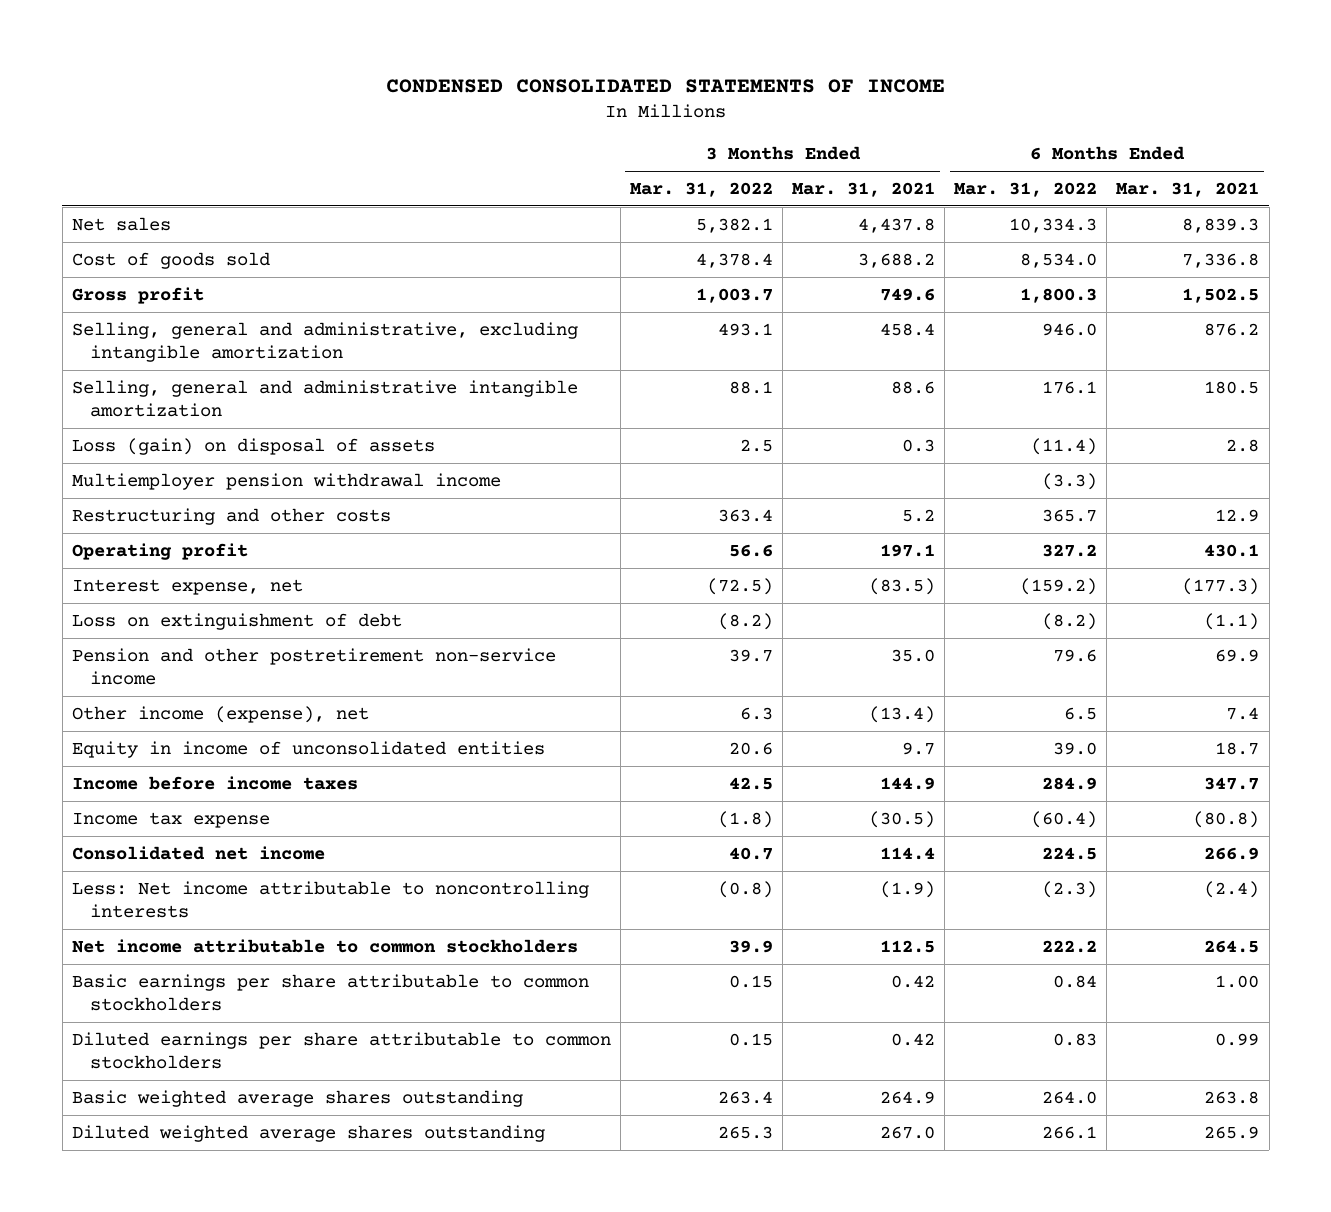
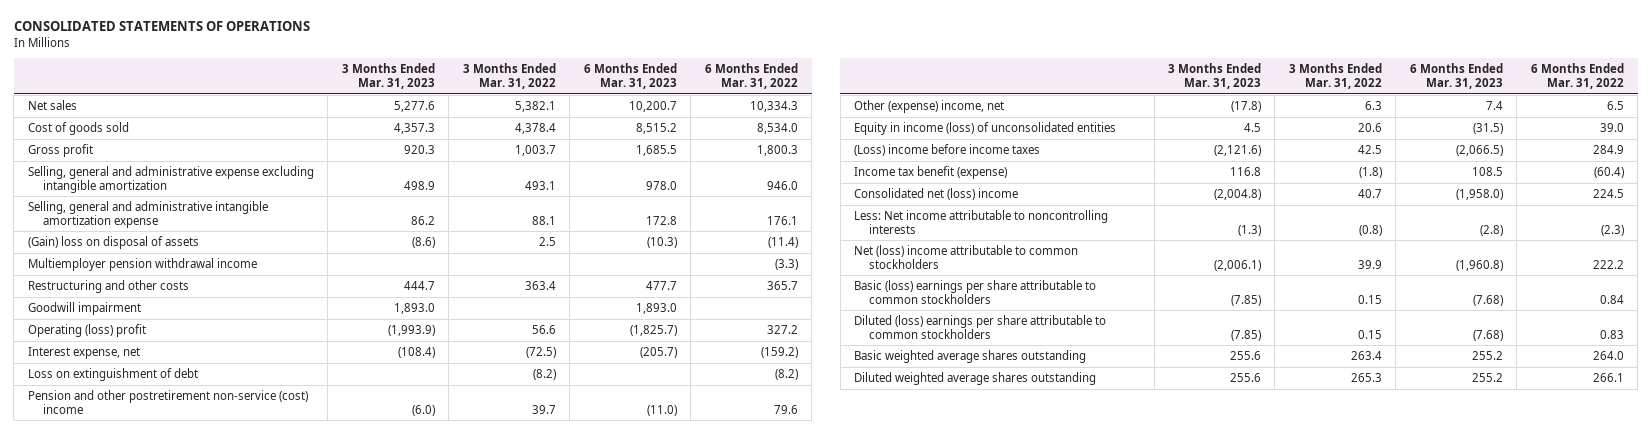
[385,78,945,93] CONDENSED CONSOLIDATED STATEMENTS OF INCOME -> [13,21,310,32] CONSOLIDATED STATEMENTS OF OPERATIONS
[792,181,936,197] Mar. 31, 2021 -> none
[1116,181,1260,197] Mar. 31, 2021 -> none
none -> [341,62,435,89] 3 Months Ended Mar. 31, 2023
none -> [583,62,677,89] 6 Months Ended Mar. 31, 2023
[71,321,578,363] Selling, general and administrative, excluding intangible amortization -> [27,165,314,193] Selling, general and administrative expense excluding intangible amortization
[71,379,578,418] Selling, general and administrative intangible amortization -> [27,200,268,228] Selling, general and administrative intangible amortization expense
[71,437,435,455] Loss (gain) on disposal of assets -> [27,235,199,249] (Gain) loss on disposal of assets
none -> [27,301,141,315] Goodwill impairment
[71,542,248,560] Operating profit -> [27,323,146,337] Operating (loss) profit
[71,647,556,686] Pension and other postretirement non-service income -> [27,389,308,414] Pension and other postretirement non-service (cost) income
[71,705,369,723] Other income (expense), net -> [854,99,1005,113] Other (expense) income, net
[71,740,545,758] Equity in income of unconsolidated entities -> [854,121,1117,135] Equity in income (loss) of unconsolidated entities
[71,775,358,790] Income before income taxes -> [854,143,1041,156] (Loss) income before income taxes
[71,811,270,828] Income tax expense -> [854,165,1008,179] Income tax benefit (expense)
[71,845,325,860] Consolidated net income -> [854,187,1019,200] Consolidated net (loss) income
[71,938,578,953] Net income attributable to common stockholders -> [854,244,1079,269] Net (loss) income attributable to common stockholders
[71,973,589,1012] Basic earnings per share attributable to common stockholders -> [854,279,1097,304] Basic (loss) earnings per share attributable to common stockholders
[71,1031,611,1070] Diluted earnings per share attributable to common stockholders -> [854,314,1107,339] Diluted (loss) earnings per share attributable to common stockholders

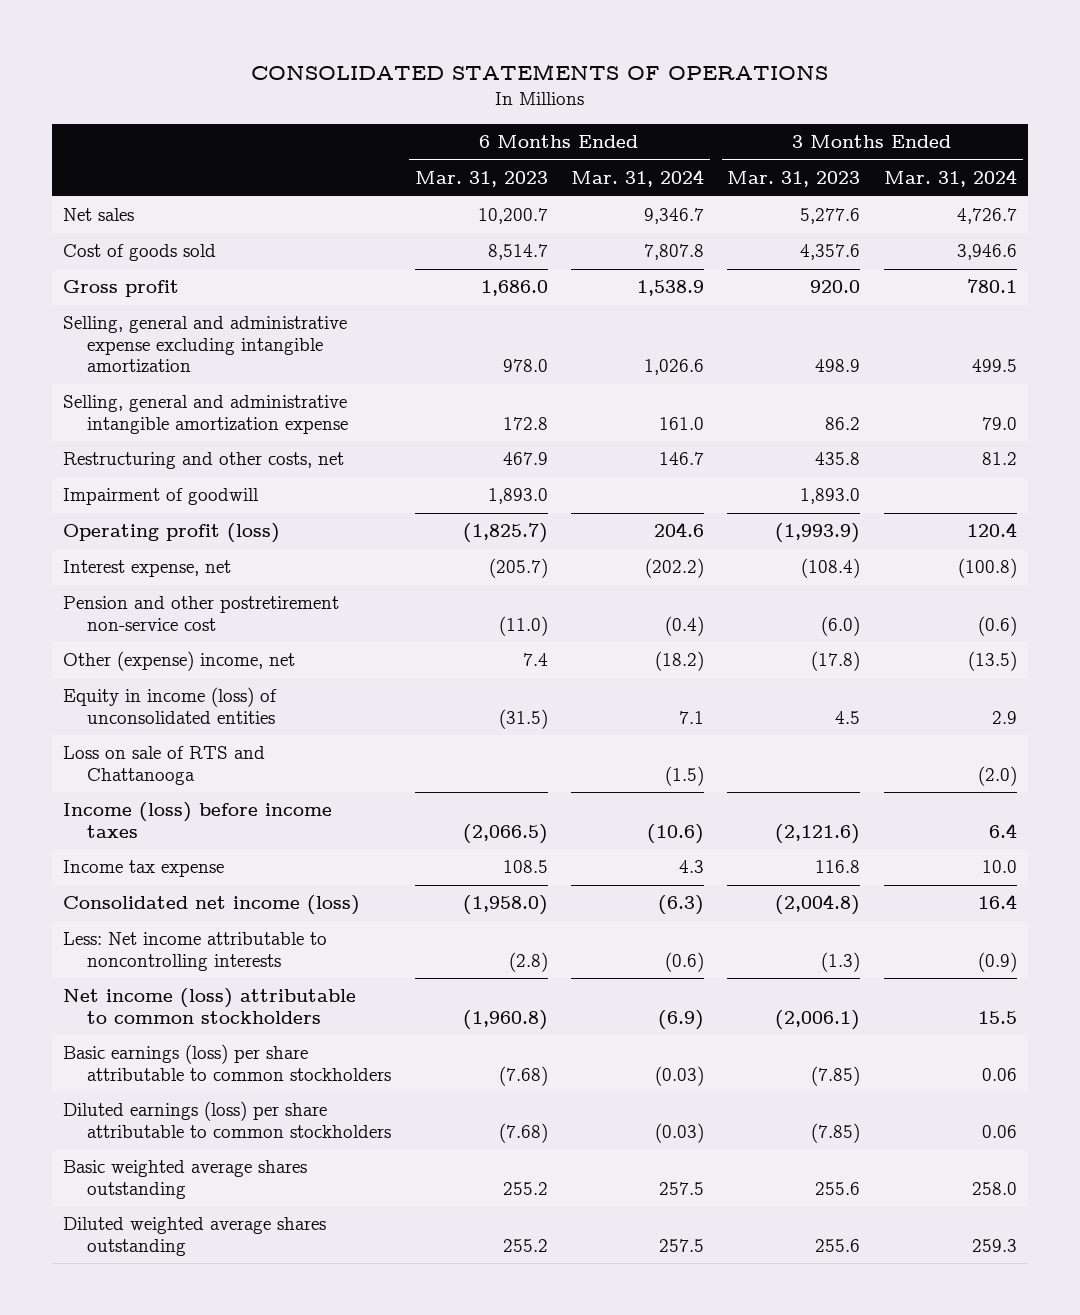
[462,62,556,89] 3 Months Ended Mar. 31, 2022 -> none
[704,62,798,89] 6 Months Ended Mar. 31, 2022 -> none
none -> [571,169,705,188] Mar. 31, 2024
none -> [883,169,1017,188] Mar. 31, 2024
[393,122,435,134] 4,357.3 -> [800,244,861,261] 4,357.6
[635,122,677,134] 8,515.2 -> [487,244,548,261] 8,514.7
[403,144,435,154] 920.3 -> [810,280,861,294] 920.0
[635,144,677,156] 1,685.5 -> [480,280,548,297] 1,686.0
[27,235,199,249] (Gain) loss on disposal of assets -> none
[27,257,257,271] Multiemployer pension withdrawal income -> none
[27,279,189,293] Restructuring and other costs -> [63,452,345,470] Restructuring and other costs, net
[403,280,435,290] 444.7 -> [815,452,861,466] 435.8
[645,280,677,290] 477.7 -> [502,452,548,466] 467.9
[27,301,141,315] Goodwill impairment -> [63,488,260,506] Impairment of goodwill
[27,323,146,337] Operating (loss) profit -> [63,523,281,544] Operating profit (loss)
[27,367,198,381] Loss on extinguishment of debt -> none
[27,389,308,414] Pension and other postretirement non-service (cost) income -> [63,596,340,631] Pension and other postretirement non-service cost
none -> [63,746,266,785] Loss on sale of RTS and Chattanooga
[854,143,1041,156] (Loss) income before income taxes -> [63,802,333,838] Income (loss) before income taxes
[854,165,1008,179] Income tax benefit (expense) -> [63,860,225,878] Income tax expense
[854,187,1019,200] Consolidated net (loss) income -> [63,895,361,916] Consolidated net income (loss)
[854,244,1079,269] Net (loss) income attributable to common stockholders -> [63,988,357,1024] Net income (loss) attributable to common stockholders
[854,279,1097,304] Basic (loss) earnings per share attributable to common stockholders -> [63,1044,392,1081] Basic earnings (loss) per share attributable to common stockholders
[854,314,1107,339] Diluted (loss) earnings per share attributable to common stockholders -> [63,1101,392,1138] Diluted earnings (loss) per share attributable to common stockholders

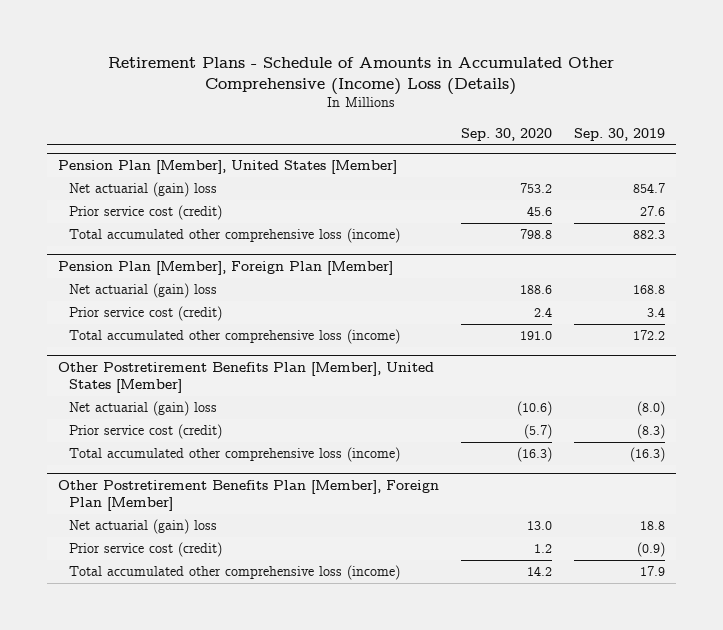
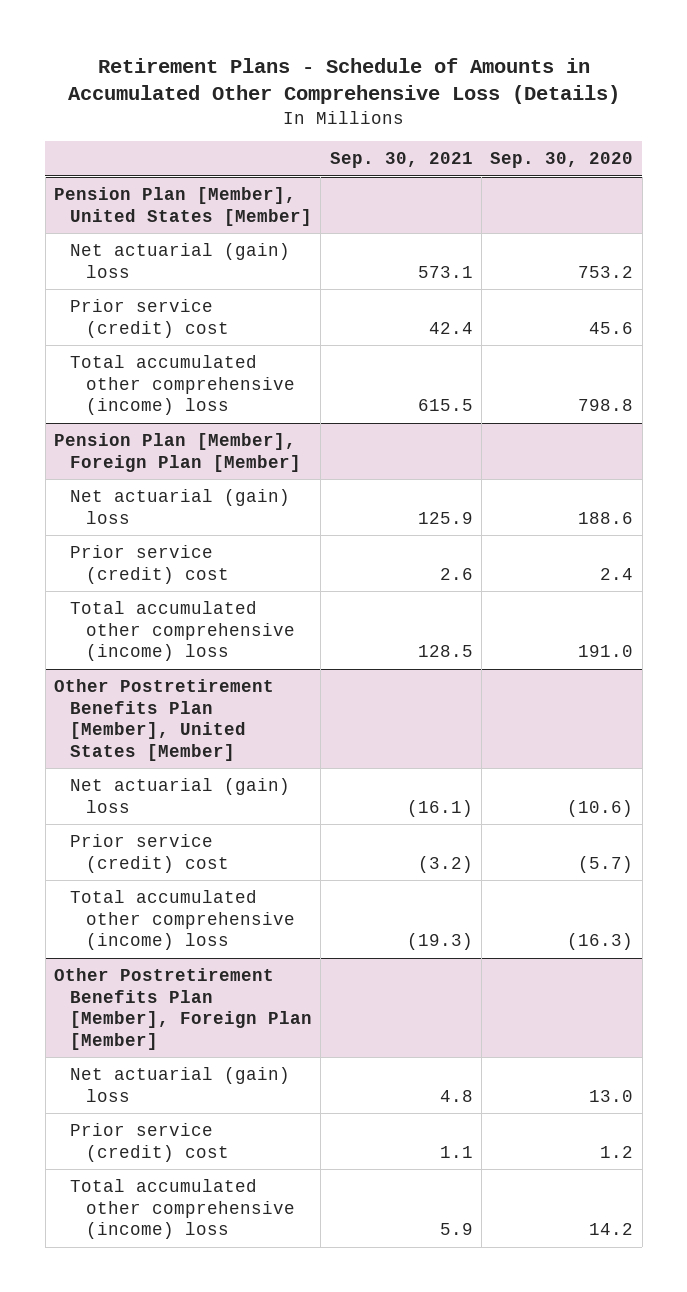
[108,56,615,96] Retirement Plans - Schedule of Amounts in Accumulated Other Comprehensive (Income) Loss (Details) -> [67,57,620,104] Retirement Plans - Schedule of Amounts in Accumulated Other Comprehensive Loss (Details)
[574,127,666,141] Sep. 30, 2019 -> none
none -> [329,152,473,169] Sep. 30, 2021
[68,205,222,221] Prior service cost (credit) -> [69,299,229,338] Prior service (credit) cost
[68,228,400,244] Total accumulated other comprehensive loss (income) -> [69,355,295,416] Total accumulated other comprehensive (income) loss
[68,306,222,322] Prior service cost (credit) -> [69,545,229,584] Prior service (credit) cost
[68,329,400,345] Total accumulated other comprehensive loss (income) -> [69,601,295,662] Total accumulated other comprehensive (income) loss
[68,424,222,440] Prior service cost (credit) -> [69,834,229,873] Prior service (credit) cost
[68,447,400,463] Total accumulated other comprehensive loss (income) -> [69,890,295,951] Total accumulated other comprehensive (income) loss
[68,542,222,558] Prior service cost (credit) -> [69,1123,229,1162] Prior service (credit) cost
[68,565,400,581] Total accumulated other comprehensive loss (income) -> [69,1179,295,1240] Total accumulated other comprehensive (income) loss

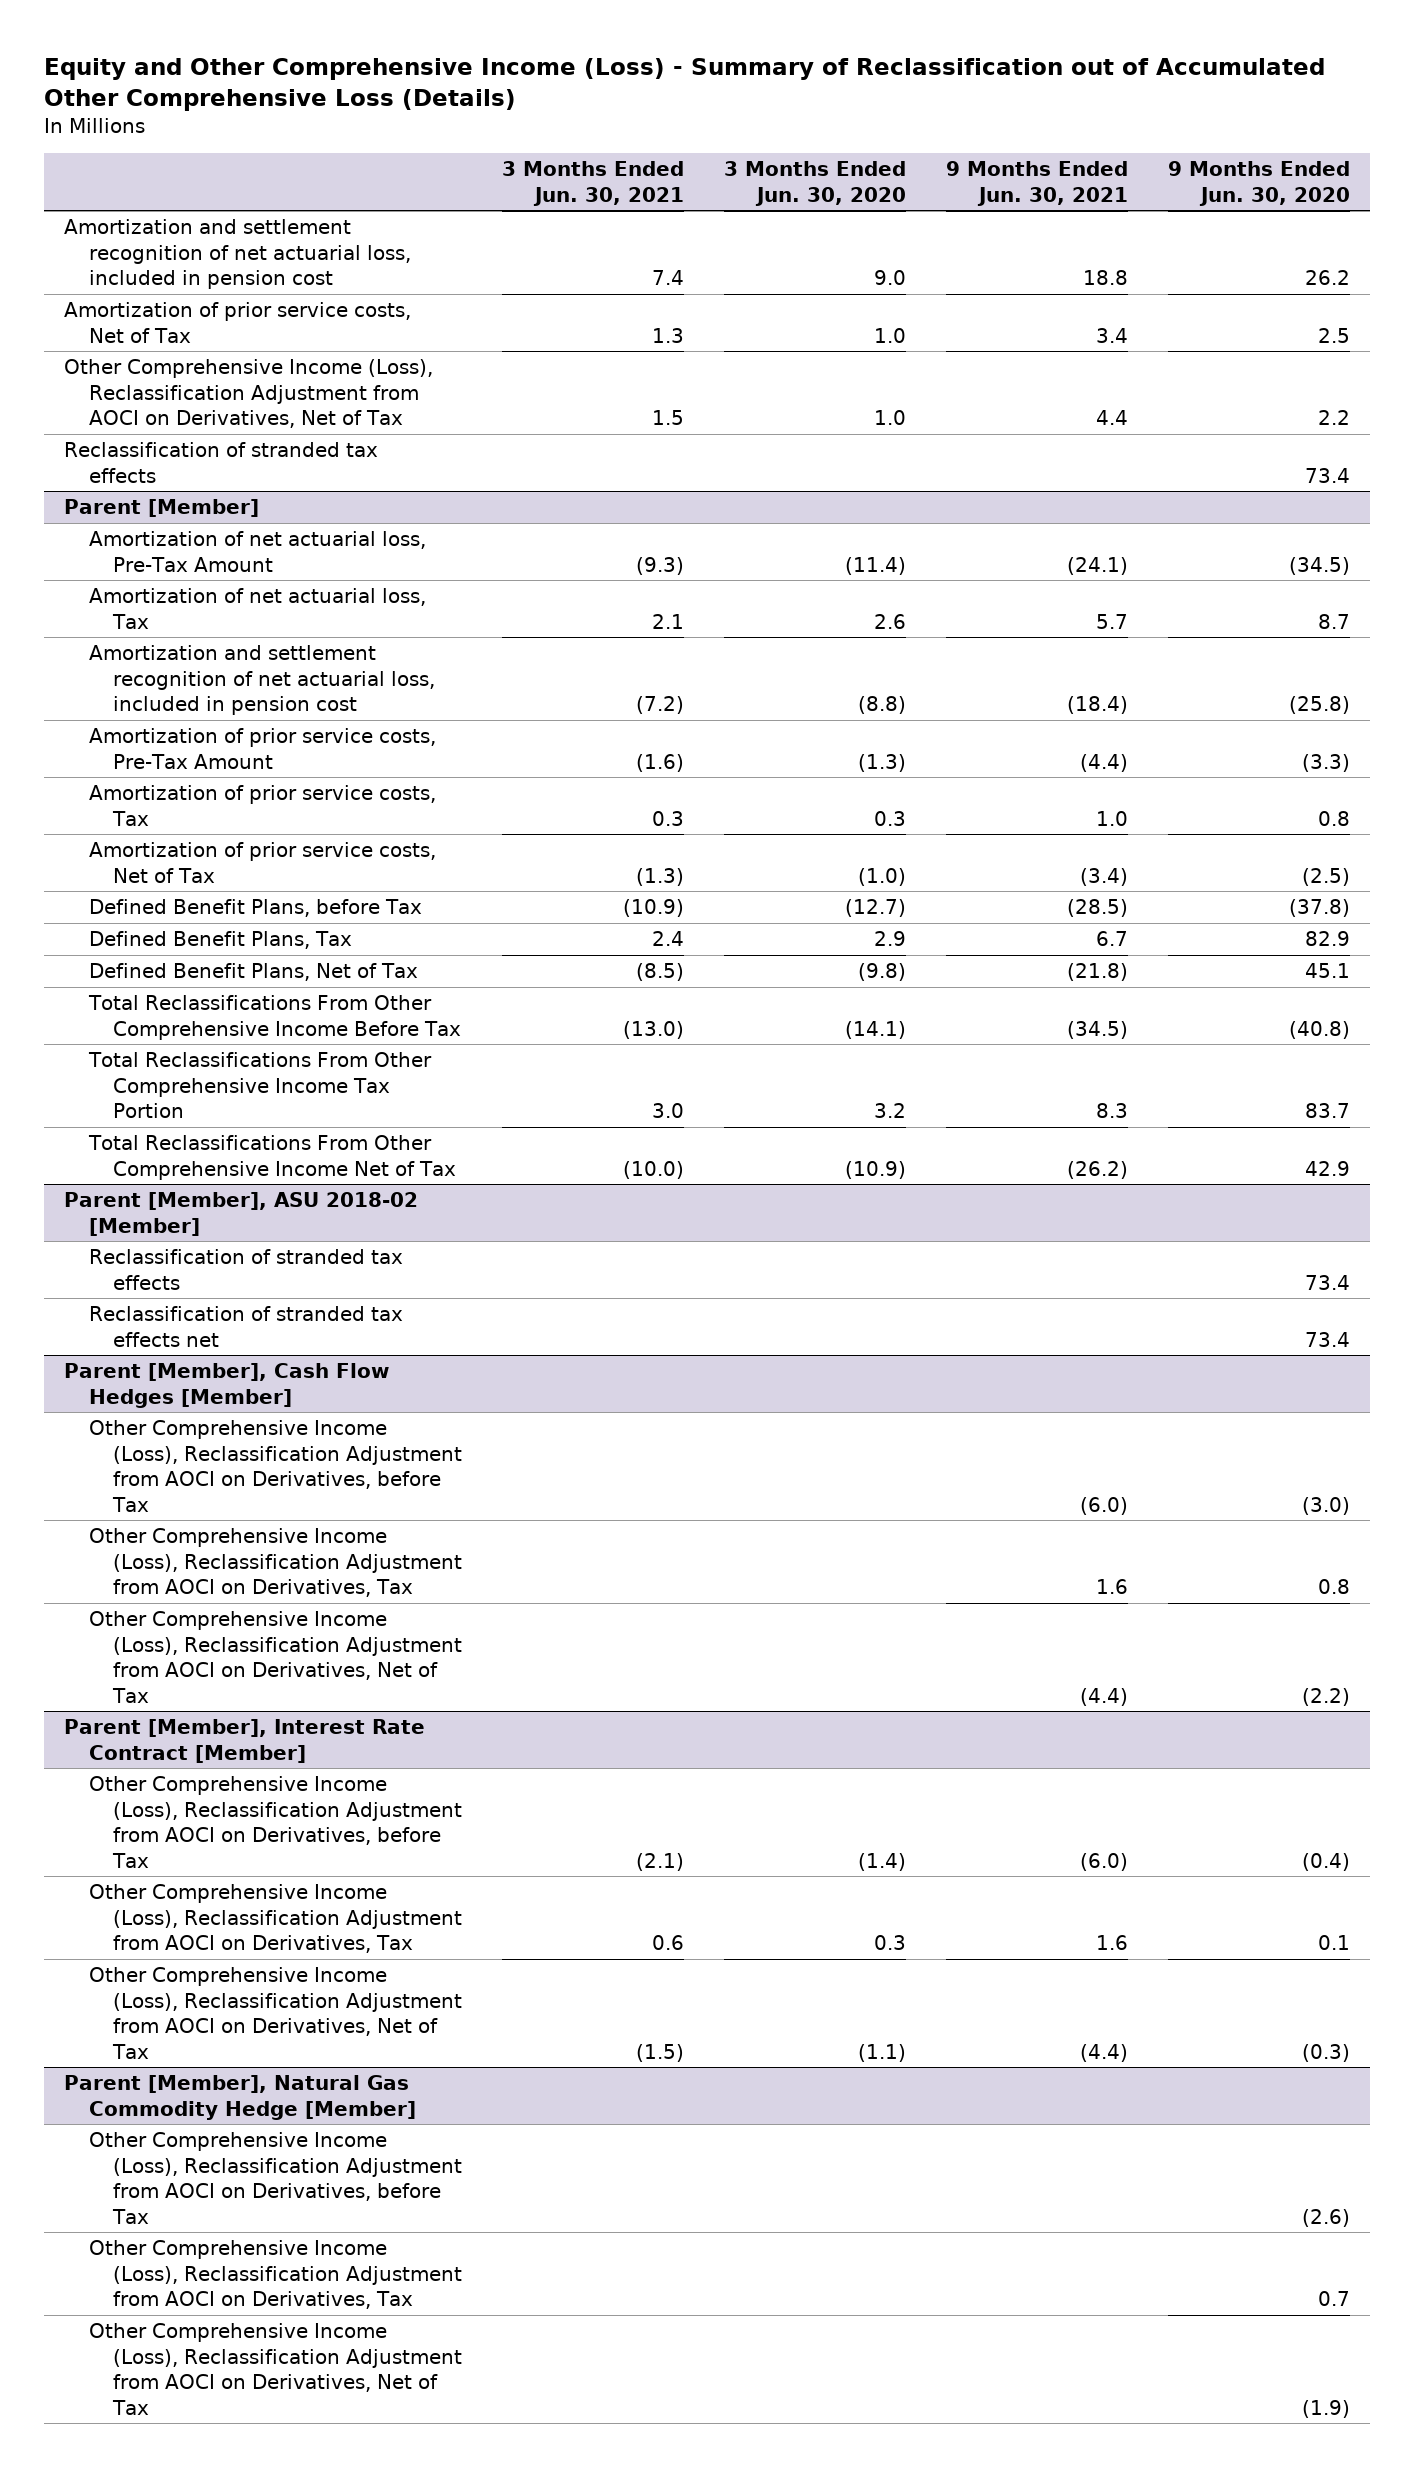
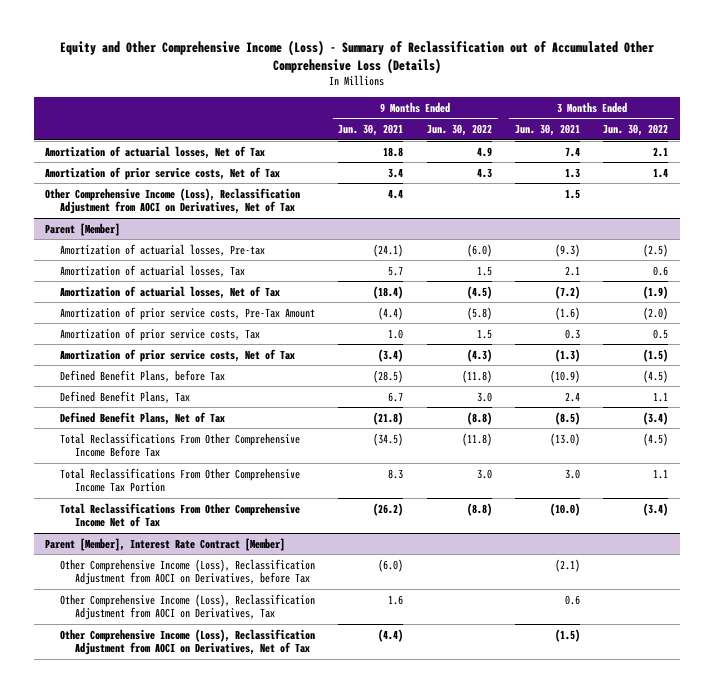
[724,161,907,206] 3 Months Ended Jun. 30, 2020 -> none
[1168,161,1351,206] 9 Months Ended Jun. 30, 2020 -> none
none -> [426,124,492,137] Jun. 30, 2022
none -> [603,124,669,137] Jun. 30, 2022
[64,219,411,290] Amortization and settlement recognition of net actuarial loss, included in pension cost -> [45,145,266,159] Amortization of actuarial losses, Net of Tax
[64,442,379,483] Reclassification of stranded tax effects -> none
[88,531,426,572] Amortization of net actuarial loss, Pre-Tax Amount -> [60,243,266,256] Amortization of actuarial losses, Pre-tax
[88,588,426,629] Amortization of net actuarial loss, Tax -> [60,264,246,277] Amortization of actuarial losses, Tax
[88,645,436,716] Amortization and settlement recognition of net actuarial loss, included in pension cost -> [60,285,281,299] Amortization of actuarial losses, Net of Tax
[64,1192,419,1236] Parent [Member], ASU 2018-02 [Member] -> none
[88,1249,403,1290] Reclassification of stranded tax effects -> none
[88,1306,403,1347] Reclassification of stranded tax effects net -> none
[64,1363,390,1408] Parent [Member], Cash Flow Hedges [Member] -> none
[88,1420,463,1512] Other Comprehensive Income (Loss), Reclassification Adjustment from AOCI on Derivatives, before Tax -> none
[88,1528,463,1598] Other Comprehensive Income (Loss), Reclassification Adjustment from AOCI on Derivatives, Tax -> none
[88,1611,463,1703] Other Comprehensive Income (Loss), Reclassification Adjustment from AOCI on Derivatives, Net of Tax -> none
[64,2075,416,2120] Parent [Member], Natural Gas Commodity Hedge [Member] -> none
[88,2132,463,2224] Other Comprehensive Income (Loss), Reclassification Adjustment from AOCI on Derivatives, before Tax -> none
[88,2240,463,2310] Other Comprehensive Income (Loss), Reclassification Adjustment from AOCI on Derivatives, Tax -> none
[88,2323,463,2415] Other Comprehensive Income (Loss), Reclassification Adjustment from AOCI on Derivatives, Net of Tax -> none

